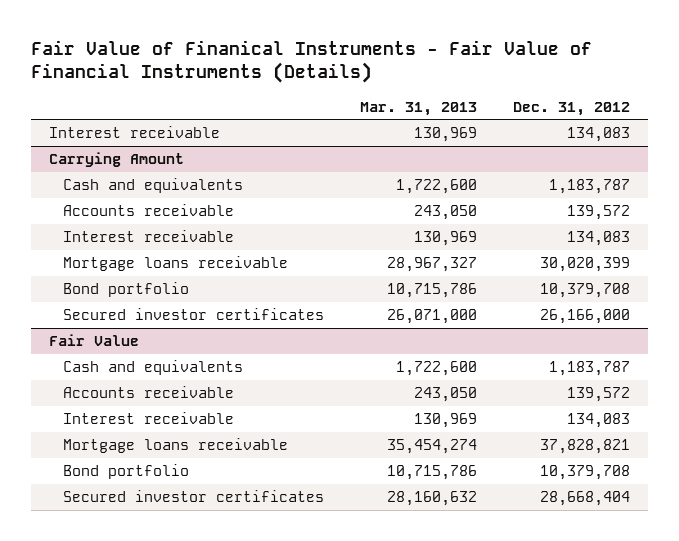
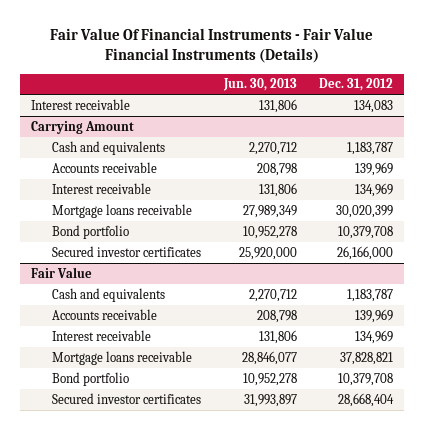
[31,39,593,84] Fair Value of Finanical Instruments - Fair Value of Financial Instruments (Details) -> [50,28,374,64] Fair Value Of Financial Instruments - Fair Value Financial Instruments (Details)
[360,101,478,116] Mar. 31, 2013 -> none
none -> [222,78,297,92] Jun. 30, 2013
[567,205,631,221] 139,572 -> [355,161,394,176] 139,969
[567,231,631,247] 134,083 -> [355,182,394,197] 134,969
[567,387,631,403] 139,572 -> [355,308,394,323] 139,969
[567,413,631,429] 134,083 -> [355,329,394,344] 134,969

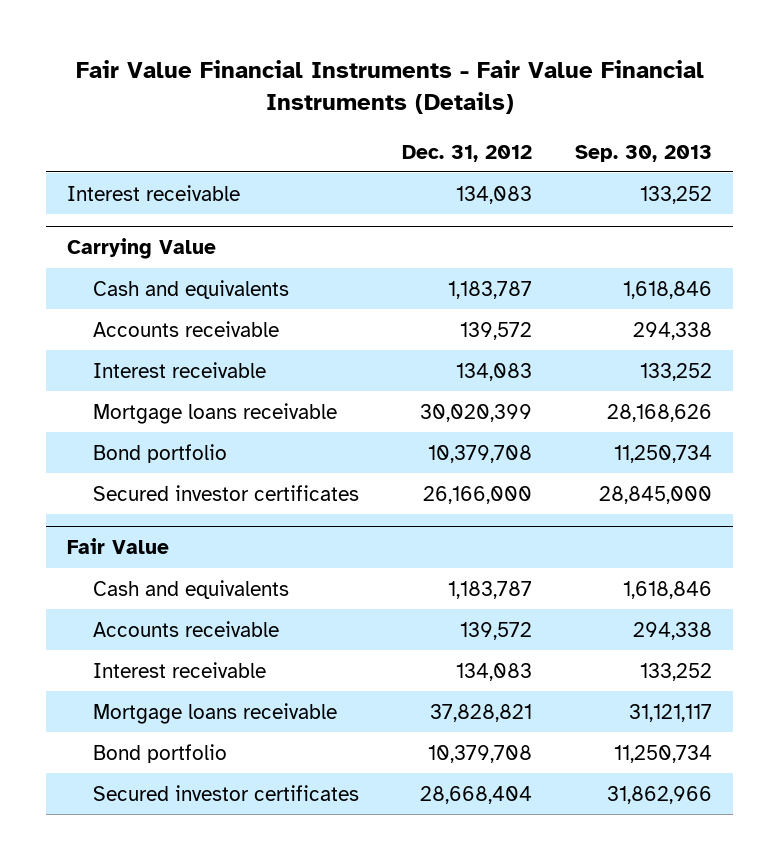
[50,28,374,64] Fair Value Of Financial Instruments - Fair Value Financial Instruments (Details) -> [75,60,704,115] Fair Value Financial Instruments - Fair Value Financial Instruments (Details)
[222,78,297,92] Jun. 30, 2013 -> none
none -> [574,144,712,162] Sep. 30, 2013
[31,120,135,134] Carrying Amount -> none
none -> [67,238,217,260] Carrying Value
[355,161,394,176] 139,969 -> [459,321,532,340] 139,572
[355,182,394,197] 134,969 -> [455,362,532,381] 134,083
[355,308,394,323] 139,969 -> [459,621,532,640] 139,572
[355,329,394,344] 134,969 -> [455,662,532,681] 134,083

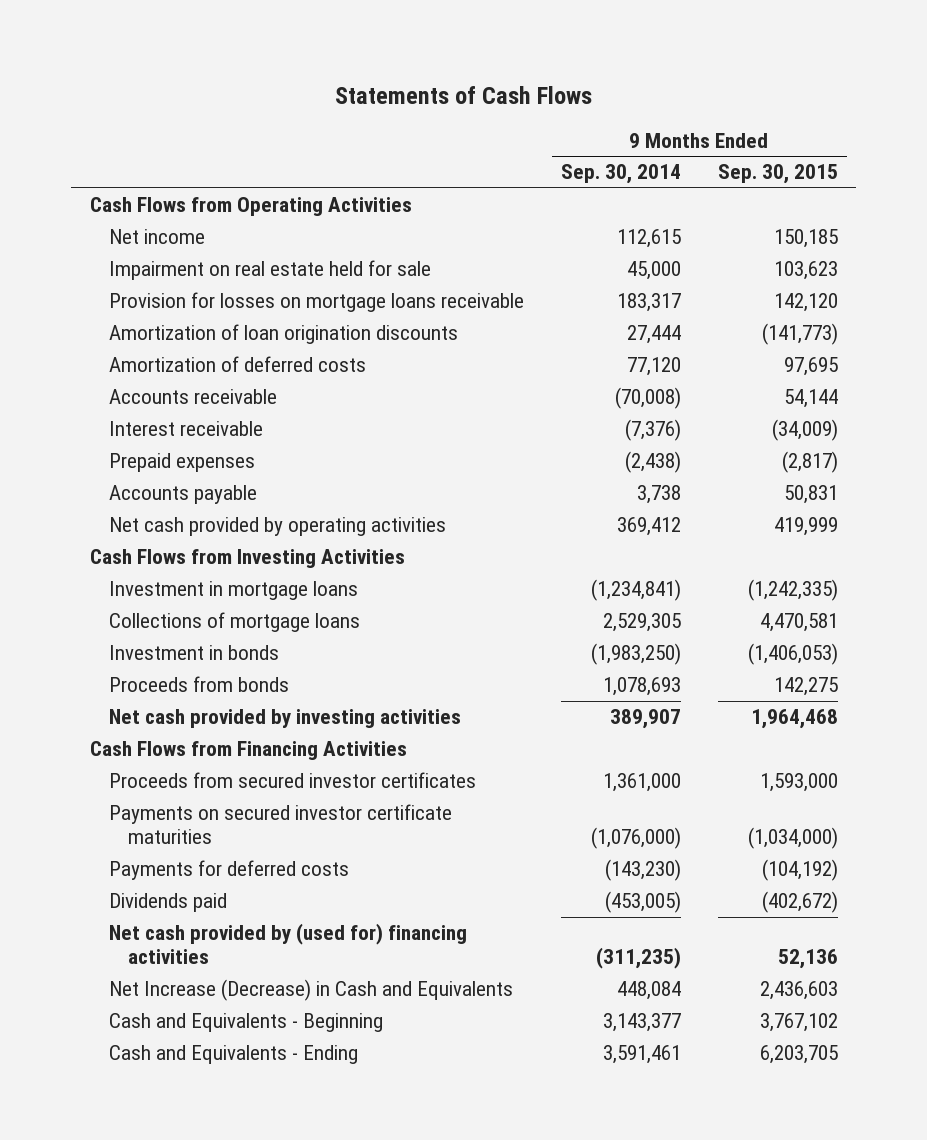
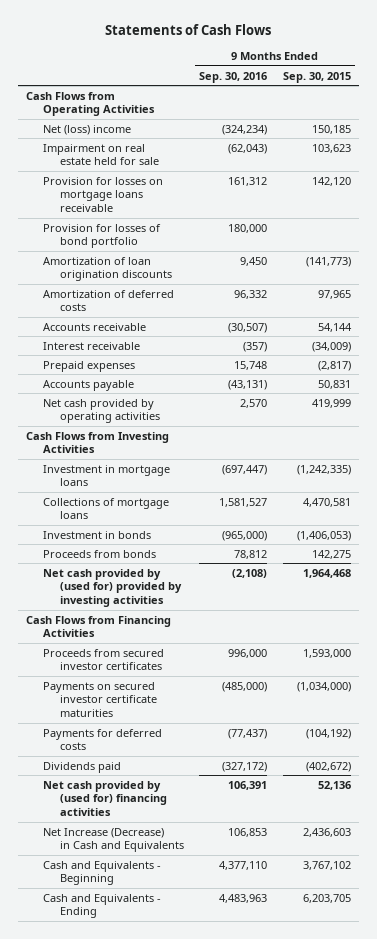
[560,164,681,185] Sep. 30, 2014 -> none
none -> [199,71,268,83] Sep. 30, 2016
[109,229,206,245] Net income -> [42,124,131,135] Net (loss) income
none -> [42,223,161,249] Provision for losses of bond portfolio
[783,357,838,377] 97,695 -> [318,289,352,299] 97,965
[109,709,462,729] Net cash provided by investing activities -> [42,568,182,608] Net cash provided by (used for) provided by investing activities

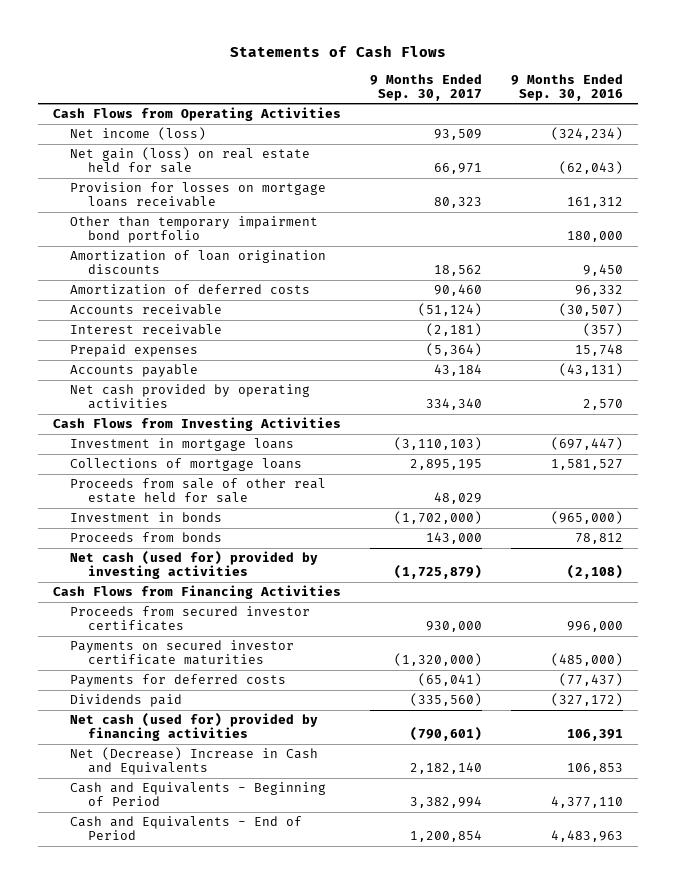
[283,71,352,83] Sep. 30, 2015 -> none
none -> [370,73,483,101] 9 Months Ended Sep. 30, 2017
[42,124,131,135] Net (loss) income -> [70,127,207,141] Net income (loss)
[42,143,159,166] Impairment on real estate held for sale -> [70,147,311,174] Net gain (loss) on real estate held for sale
[42,223,161,249] Provision for losses of bond portfolio -> [70,216,319,244] Other than temporary impairment bond portfolio
none -> [70,478,327,504] Proceeds from sale of other real estate held for sale
[42,568,182,608] Net cash provided by (used for) provided by investing activities -> [70,551,319,580] Net cash (used for) provided by investing activities
[42,780,167,817] Net cash provided by (used for) financing activities -> [70,713,319,742] Net cash (used for) provided by financing activities
[42,827,184,853] Net Increase (Decrease) in Cash and Equivalents -> [70,747,319,776] Net (Decrease) Increase in Cash and Equivalents
[42,860,161,886] Cash and Equivalents - Beginning -> [70,782,327,807] Cash and Equivalents - Beginning of Period
[42,893,161,919] Cash and Equivalents - Ending -> [70,816,303,841] Cash and Equivalents - End of Period

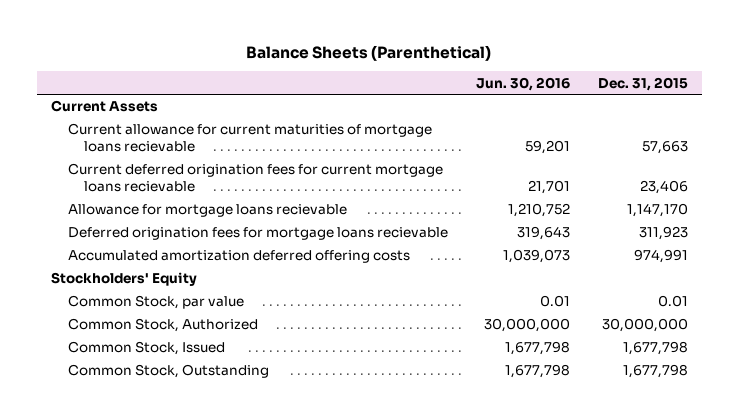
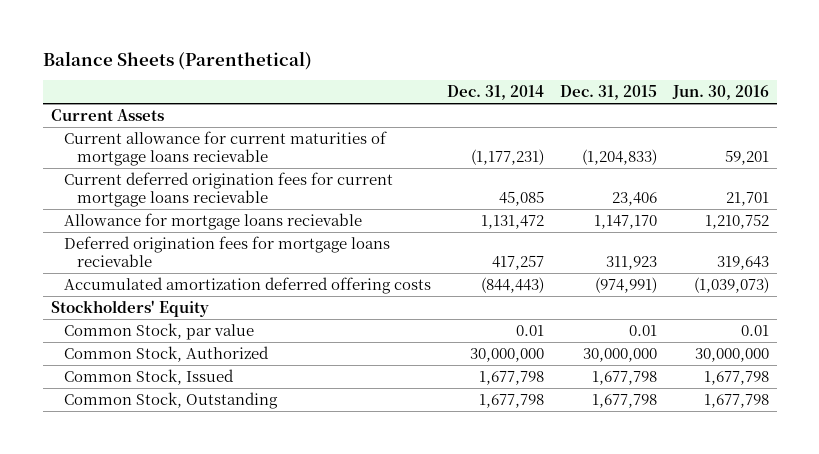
none -> [446,85,544,101] Dec. 31, 2014
[641,141,688,155] 57,663 -> [581,148,657,165] (1,204,833)
[502,249,570,264] 1,039,073 -> [693,276,769,293] (1,039,073)
[633,249,688,264] 974,991 -> [594,276,657,293] (974,991)

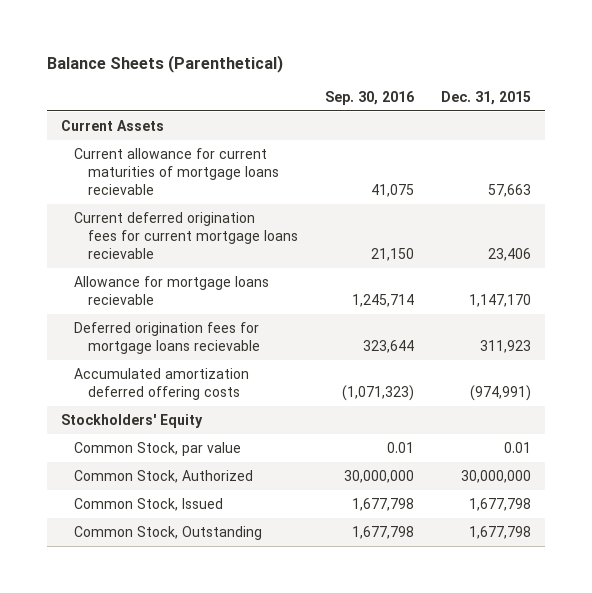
[446,85,544,101] Dec. 31, 2014 -> none
[671,85,769,101] Jun. 30, 2016 -> none
none -> [325,90,415,105] Sep. 30, 2016
[581,148,657,165] (1,204,833) -> [488,183,532,197] 57,663

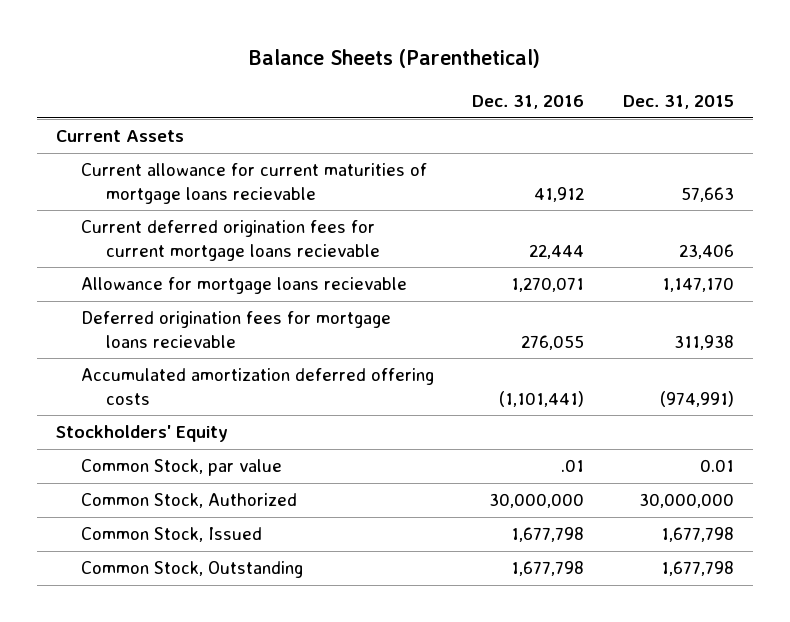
[325,90,415,105] Sep. 30, 2016 -> none
none -> [472,95,585,110] Dec. 31, 2016
[480,339,532,353] 311,923 -> [673,334,734,350] 311,938

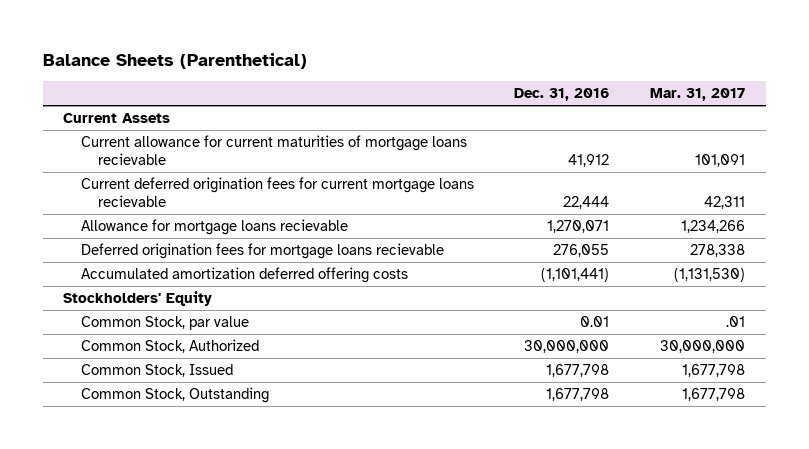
[622,95,734,110] Dec. 31, 2015 -> none
none -> [650,88,746,102] Mar. 31, 2017
[561,459,585,473] .01 -> [580,316,610,328] 0.01

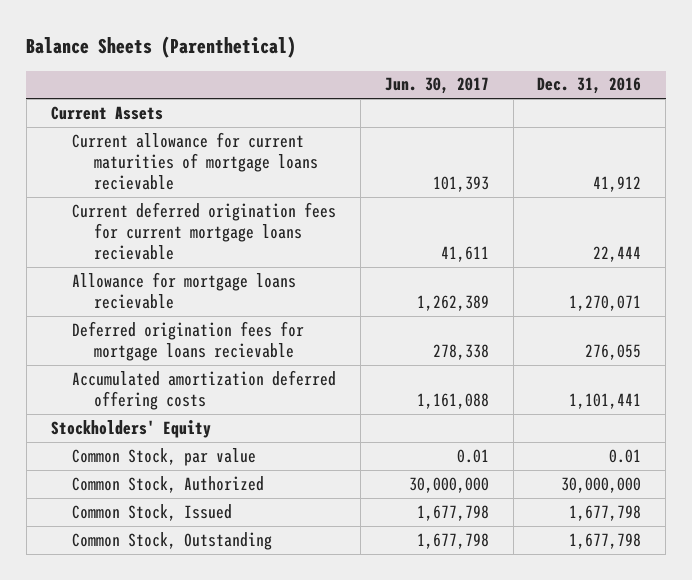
[650,88,746,102] Mar. 31, 2017 -> none
none -> [384,77,489,95] Jun. 30, 2017
[541,268,610,283] (1,101,441) -> [569,392,642,409] 1,101,441

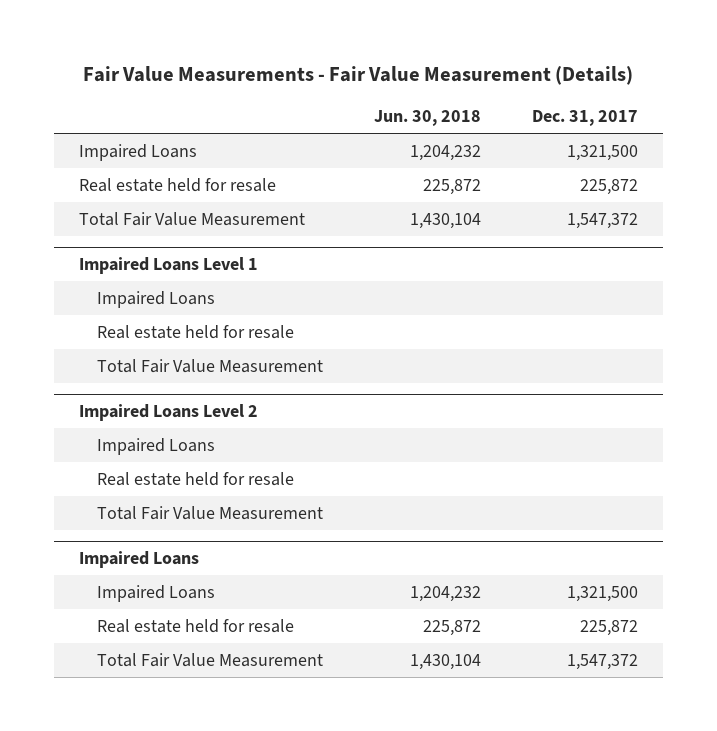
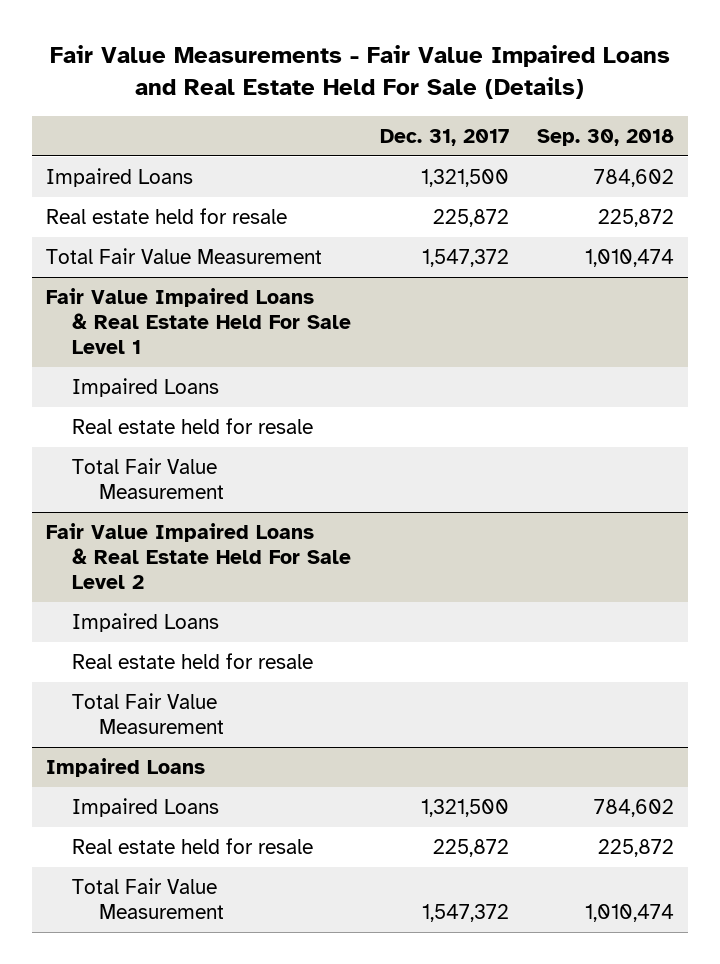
[83,66,634,86] Fair Value Measurements - Fair Value Measurement (Details) -> [49,45,670,100] Fair Value Measurements - Fair Value Impaired Loans and Real Estate Held For Sale (Details)
[373,110,481,127] Jun. 30, 2018 -> none
none -> [537,128,675,146] Sep. 30, 2018
[79,256,259,274] Impaired Loans Level 1 -> [45,287,352,355] Fair Value Impaired Loans & Real Estate Held For Sale Level 1
[79,403,259,421] Impaired Loans Level 2 -> [45,522,352,590] Fair Value Impaired Loans & Real Estate Held For Sale Level 2

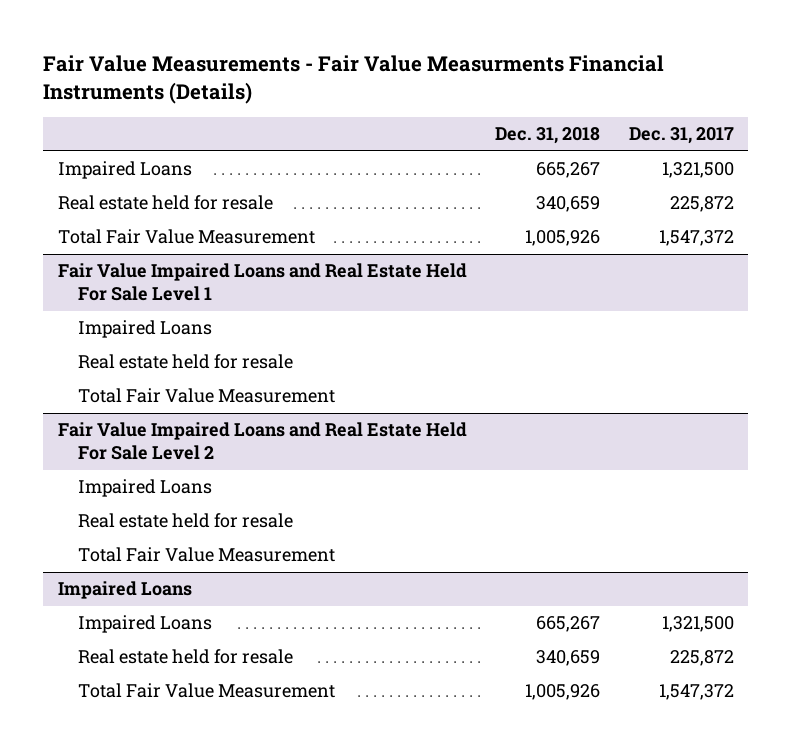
[49,45,670,100] Fair Value Measurements - Fair Value Impaired Loans and Real Estate Held For Sale (Details) -> [43,55,665,105] Fair Value Measurements - Fair Value Measurments Financial Instruments (Details)
[537,128,675,146] Sep. 30, 2018 -> none
none -> [495,127,601,145] Dec. 31, 2018
[45,287,352,355] Fair Value Impaired Loans & Real Estate Held For Sale Level 1 -> [57,263,467,302] Fair Value Impaired Loans and Real Estate Held For Sale Level 1
[45,522,352,590] Fair Value Impaired Loans & Real Estate Held For Sale Level 2 -> [57,422,467,461] Fair Value Impaired Loans and Real Estate Held For Sale Level 2

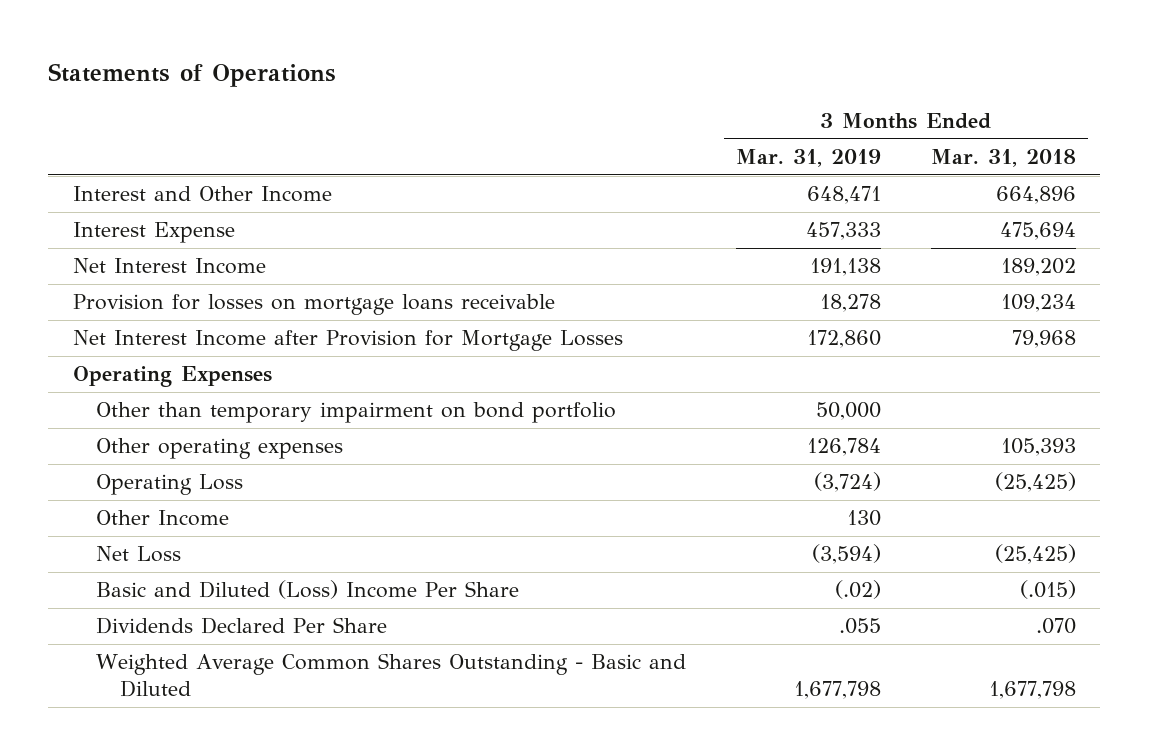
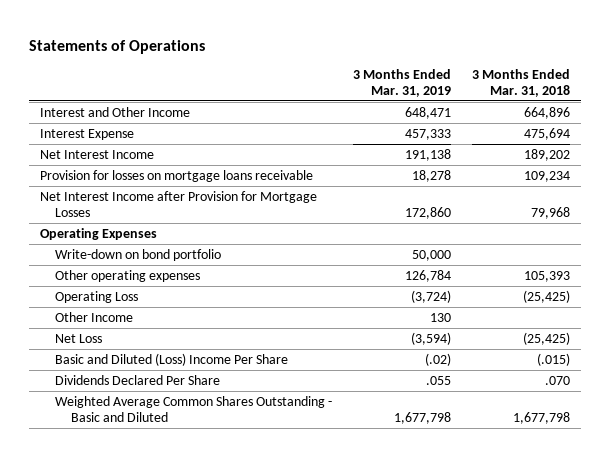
[96,402,617,424] Other than temporary impairment on bond portfolio -> [55,248,222,261] Write-down on bond portfolio

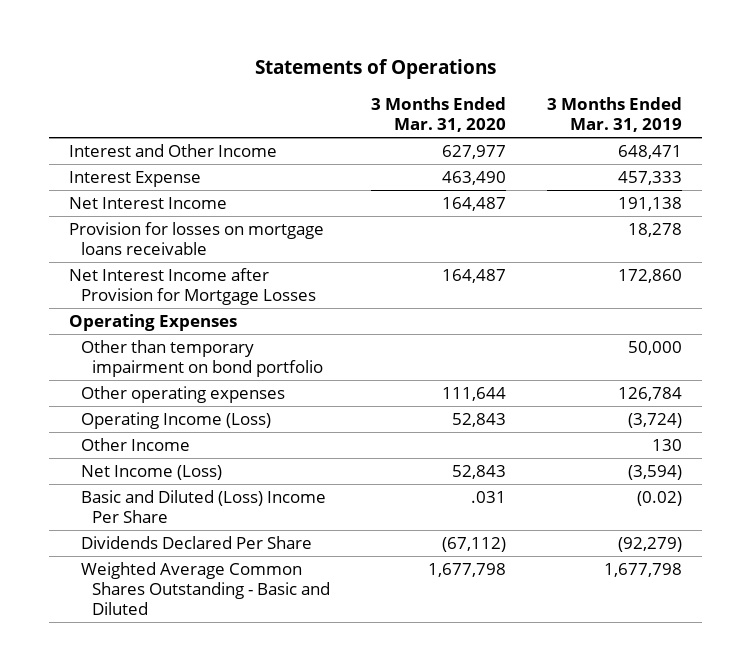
[472,69,571,97] 3 Months Ended Mar. 31, 2018 -> none
none -> [371,96,507,132] 3 Months Ended Mar. 31, 2020
[55,248,222,261] Write-down on bond portfolio -> [80,339,324,377] Other than temporary impairment on bond portfolio
[55,290,139,303] Operating Loss -> [80,411,271,429] Operating Income (Loss)
[55,333,103,343] Net Loss -> [80,464,222,480] Net Income (Loss)
[425,352,452,366] (.02) -> [636,490,682,506] (0.02)
[426,375,452,385] .055 -> [617,536,682,552] (92,279)

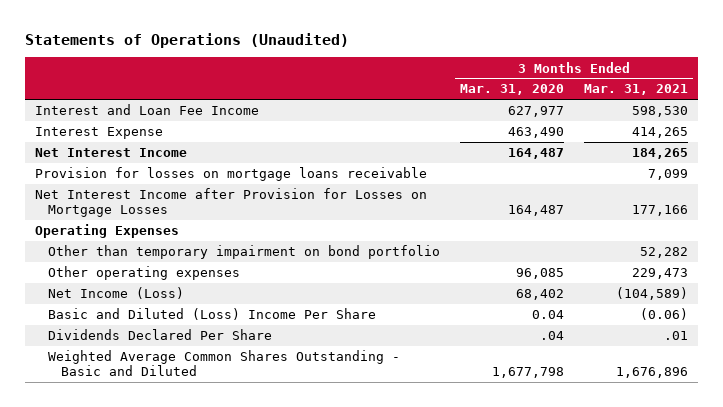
[254,59,496,80] Statements of Operations -> [24,32,349,48] Statements of Operations (Unaudited)
[546,96,682,132] 3 Months Ended Mar. 31, 2019 -> none
none -> [584,84,689,96] Mar. 31, 2021
[69,143,278,157] Interest and Other Income -> [34,104,259,116] Interest and Loan Fee Income
[69,267,316,305] Net Interest Income after Provision for Mortgage Losses -> [34,188,427,218] Net Interest Income after Provision for Losses on Mortgage Losses
[80,411,271,429] Operating Income (Loss) -> none
[80,437,190,451] Other Income -> none
[442,386,507,401] 111,644 -> [516,268,565,280] 96,085
[452,464,507,479] 52,843 -> [516,289,565,301] 68,402
[471,490,507,503] .031 -> [532,310,565,320] 0.04
[442,536,507,552] (67,112) -> [540,331,565,341] .04

